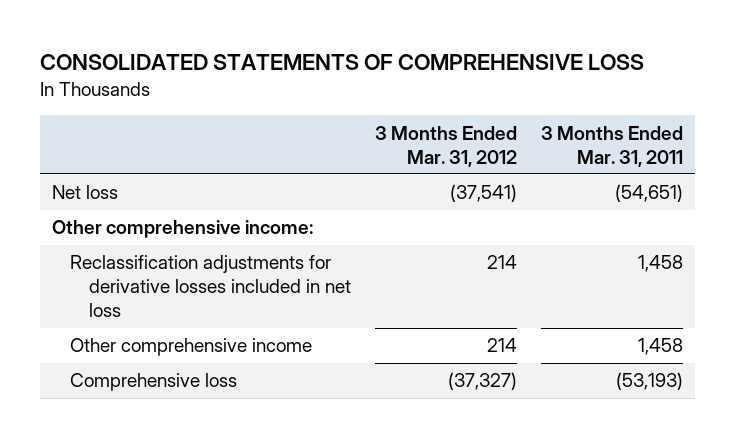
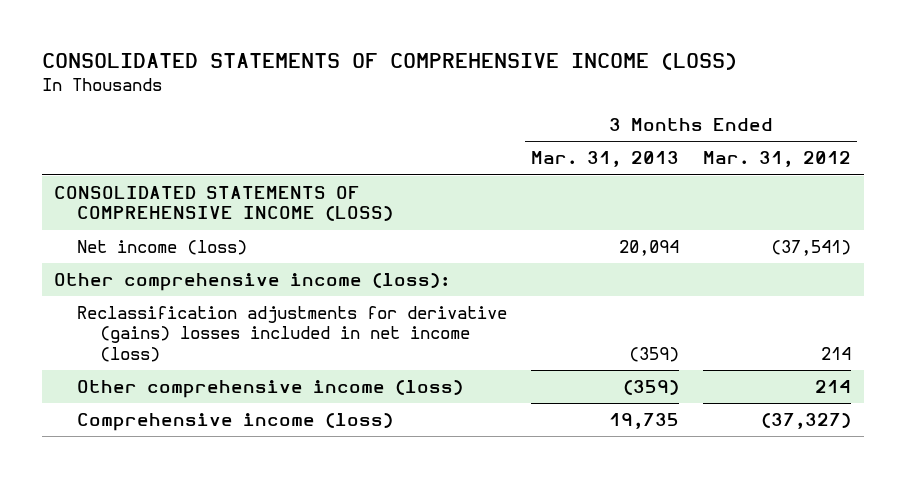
[40,54,645,71] CONSOLIDATED STATEMENTS OF COMPREHENSIVE LOSS -> [42,53,738,71] CONSOLIDATED STATEMENTS OF COMPREHENSIVE INCOME (LOSS)
[541,125,684,167] 3 Months Ended Mar. 31, 2011 -> none
none -> [531,151,680,168] Mar. 31, 2013
none -> [54,186,394,222] CONSOLIDATED STATEMENTS OF COMPREHENSIVE INCOME (LOSS)
[52,185,119,200] Net loss -> [77,240,248,256] Net income (loss)
[52,220,314,239] Other comprehensive income: -> [54,273,451,292] Other comprehensive income (loss):
[70,255,351,318] Reclassification adjustments for derivative losses included in net loss -> [77,306,508,362] Reclassification adjustments for derivative (gains) losses included in net income (loss)
[70,338,313,357] Other comprehensive income -> [77,380,464,399] Other comprehensive income (loss)
[70,373,238,392] Comprehensive loss -> [77,413,394,432] Comprehensive income (loss)

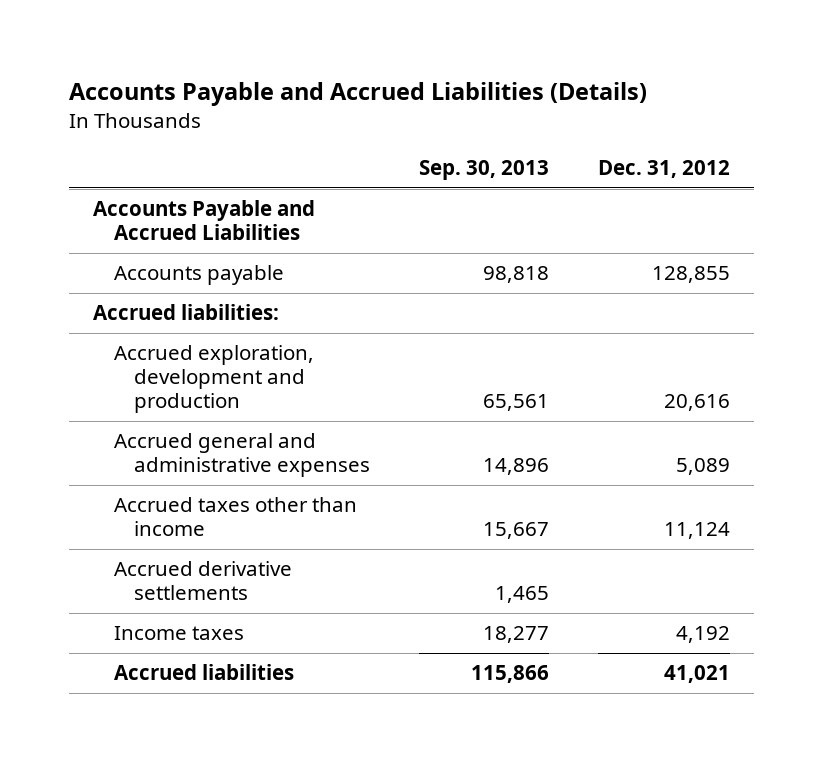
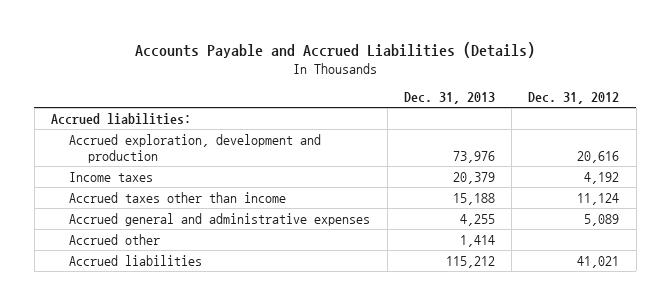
[419,160,550,181] Sep. 30, 2013 -> none
none -> [403,92,495,105] Dec. 31, 2013
[93,200,316,241] Accounts Payable and Accrued Liabilities -> none
[113,265,284,286] Accounts payable -> none
[113,561,292,601] Accrued derivative settlements -> none
[113,497,357,537] Accrued taxes other than income -> [69,191,287,203] Accrued taxes other than income
[113,433,371,478] Accrued general and administrative expenses -> [69,212,371,226] Accrued general and administrative expenses
none -> [69,233,161,245] Accrued other

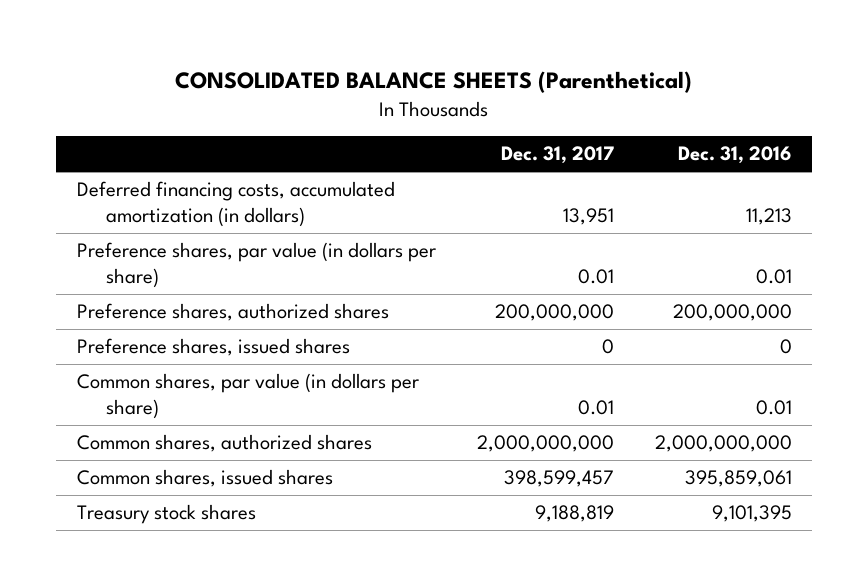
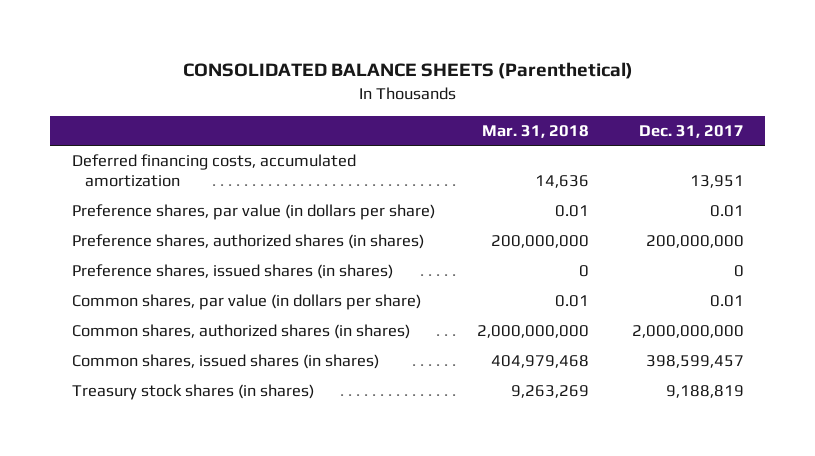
[677,146,792,165] Dec. 31, 2016 -> none
none -> [482,124,590,138] Mar. 31, 2018
[76,181,395,228] Deferred financing costs, accumulated amortization (in dollars) -> [71,154,356,188] Deferred financing costs, accumulated amortization
[76,303,389,322] Preference shares, authorized shares -> [71,234,424,250] Preference shares, authorized shares (in shares)
[76,338,350,357] Preference shares, issued shares -> [71,264,393,280] Preference shares, issued shares (in shares)
[76,434,372,453] Common shares, authorized shares -> [71,324,410,340] Common shares, authorized shares (in shares)
[76,469,333,488] Common shares, issued shares -> [71,354,379,370] Common shares, issued shares (in shares)
[76,504,256,525] Treasury stock shares -> [71,384,314,401] Treasury stock shares (in shares)

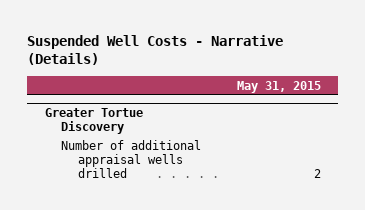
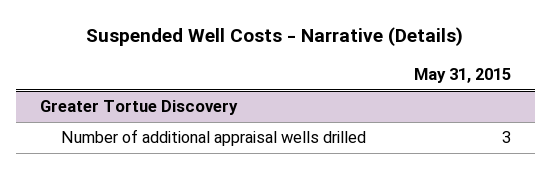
[313,168,321,178] 2 -> [501,131,511,144] 3

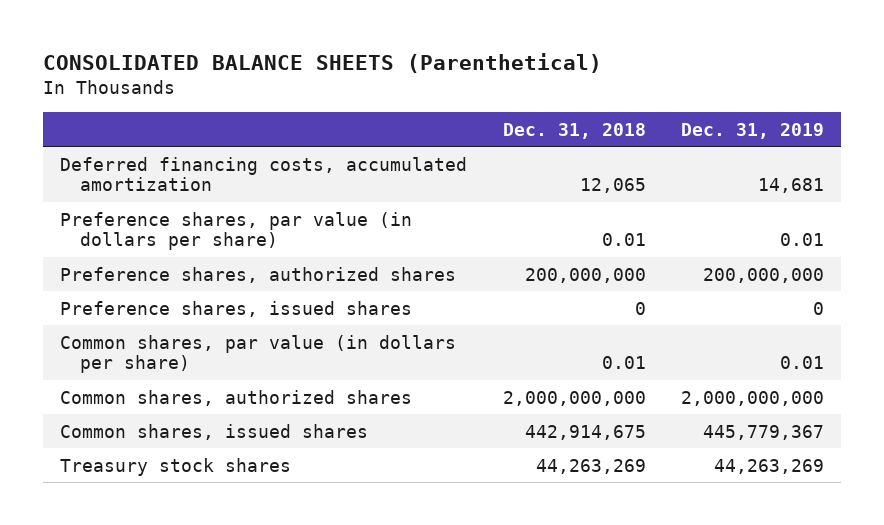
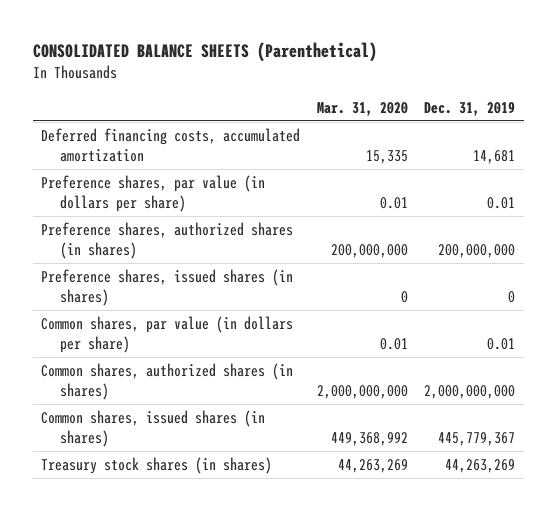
[502,122,646,139] Dec. 31, 2018 -> none
none -> [316,101,408,116] Mar. 31, 2020
[60,266,457,283] Preference shares, authorized shares -> [41,222,294,260] Preference shares, authorized shares (in shares)
[60,300,413,317] Preference shares, issued shares -> [41,269,294,307] Preference shares, issued shares (in shares)
[60,389,413,406] Common shares, authorized shares -> [41,363,294,401] Common shares, authorized shares (in shares)
[60,423,369,440] Common shares, issued shares -> [41,410,266,448] Common shares, issued shares (in shares)
[60,457,292,476] Treasury stock shares -> [41,457,273,475] Treasury stock shares (in shares)

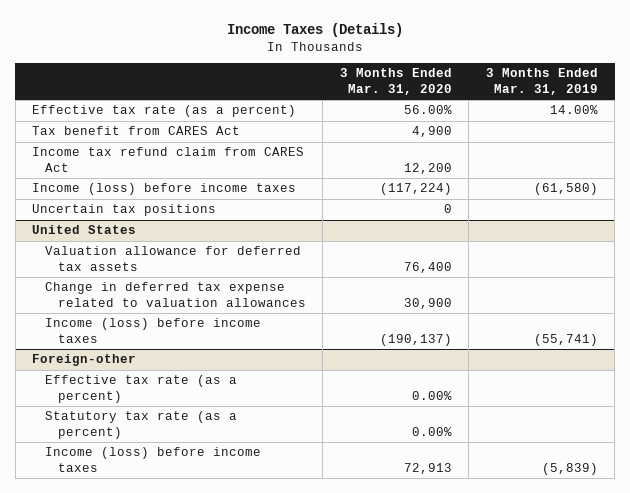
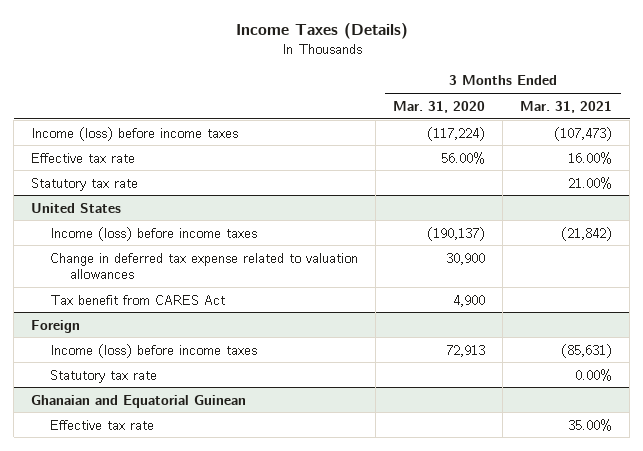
[485,68,598,95] 3 Months Ended Mar. 31, 2019 -> none
none -> [520,100,613,113] Mar. 31, 2021
[32,105,297,118] Effective tax rate (as a percent) -> none
[32,126,241,136] Tax benefit from CARES Act -> none
[32,147,305,172] Income tax refund claim from CARES Act -> none
[32,204,217,217] Uncertain tax positions -> none
none -> [31,152,136,163] Effective tax rate
none -> [31,177,139,191] Statutory tax rate
[45,246,302,271] Valuation allowance for deferred tax assets -> none
[45,375,238,403] Effective tax rate (as a percent) -> none
[45,411,238,439] Statutory tax rate (as a percent) -> none
[45,282,306,307] Change in deferred tax expense related to valuation allowances -> [50,252,359,280] Change in deferred tax expense related to valuation allowances
none -> [50,294,226,305] Tax benefit from CARES Act
[32,354,137,367] Foreign-other -> [31,319,81,333] Foreign
none -> [50,369,158,383] Statutory tax rate
none -> [31,394,247,408] Ghanaian and Equatorial Guinean
none -> [50,419,155,430] Effective tax rate

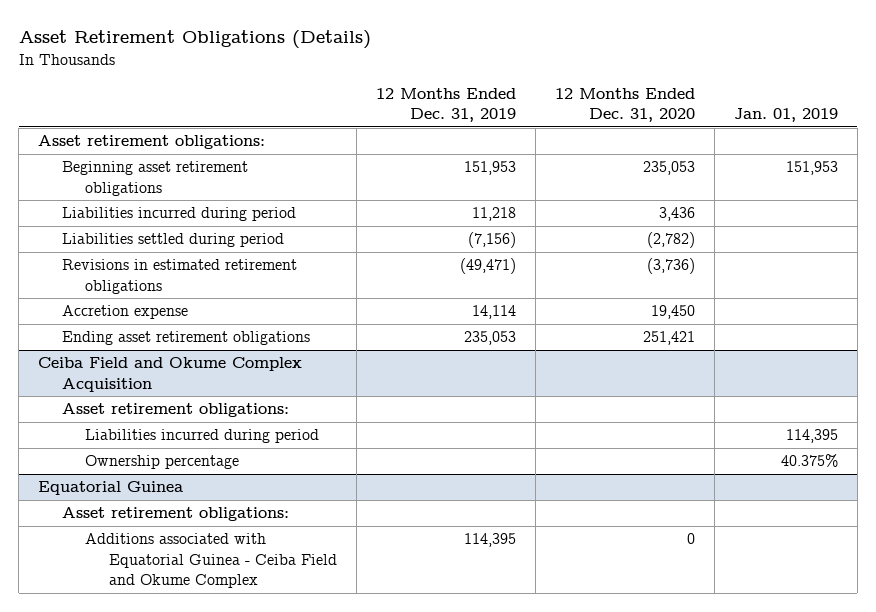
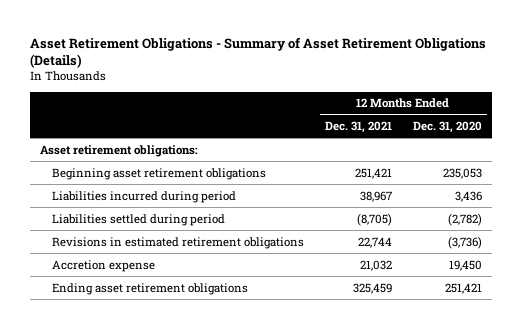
[18,30,371,50] Asset Retirement Obligations (Details) -> [30,36,487,69] Asset Retirement Obligations - Summary of Asset Retirement Obligations (Details)
[375,87,516,123] 12 Months Ended Dec. 31, 2019 -> none
[733,108,838,123] Jan. 01, 2019 -> none
none -> [324,120,392,133] Dec. 31, 2021
[38,357,303,392] Ceiba Field and Okume Complex Acquisition -> none
[61,403,289,418] Asset retirement obligations: -> none
[85,429,320,444] Liabilities incurred during period -> none
[85,455,240,470] Ownership percentage -> none
[38,481,184,496] Equatorial Guinea -> none
[61,507,289,522] Asset retirement obligations: -> none
[85,533,337,589] Additions associated with Equatorial Guinea - Ceiba Field and Okume Complex -> none

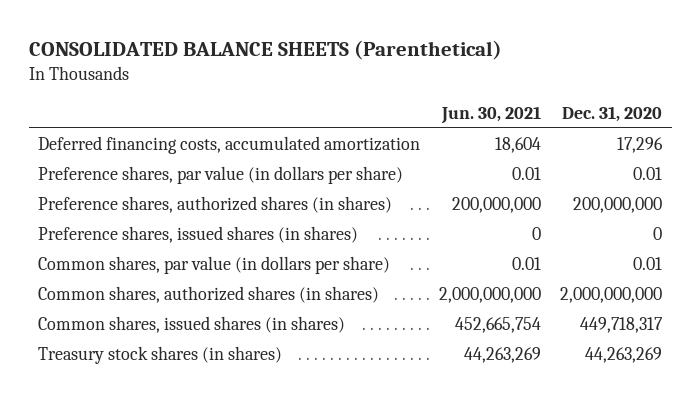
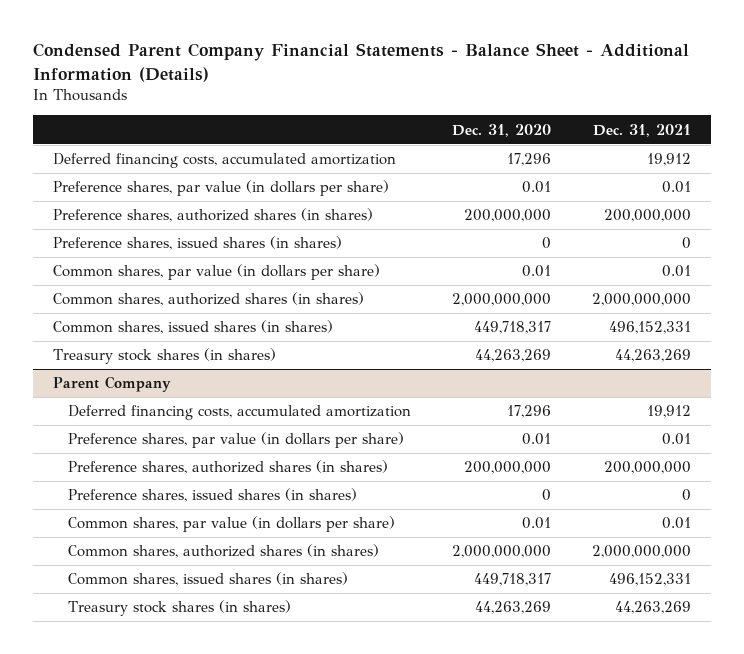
[28,40,502,61] CONSOLIDATED BALANCE SHEETS (Parenthetical) -> [32,43,689,82] Condensed Parent Company Financial Statements - Balance Sheet - Additional Information (Details)
[441,105,542,124] Jun. 30, 2021 -> none
none -> [592,123,691,137] Dec. 31, 2021
none -> [53,376,172,393] Parent Company
none -> [67,405,411,421] Deferred financing costs, accumulated amortization
none -> [67,432,404,449] Preference shares, par value (in dollars per share)
none -> [67,460,388,475] Preference shares, authorized shares (in shares)
none -> [67,488,357,503] Preference shares, issued shares (in shares)
none -> [67,516,395,533] Common shares, par value (in dollars per share)
none -> [67,544,379,559] Common shares, authorized shares (in shares)
none -> [67,572,348,587] Common shares, issued shares (in shares)
none -> [67,600,291,617] Treasury stock shares (in shares)

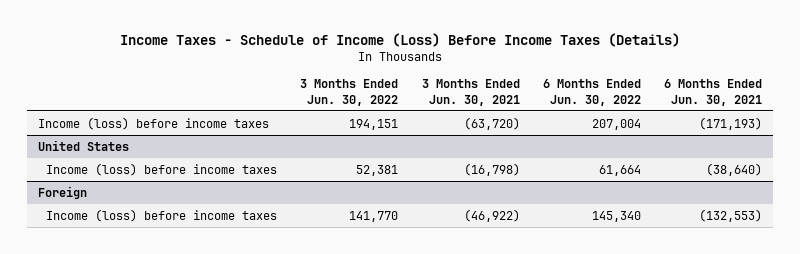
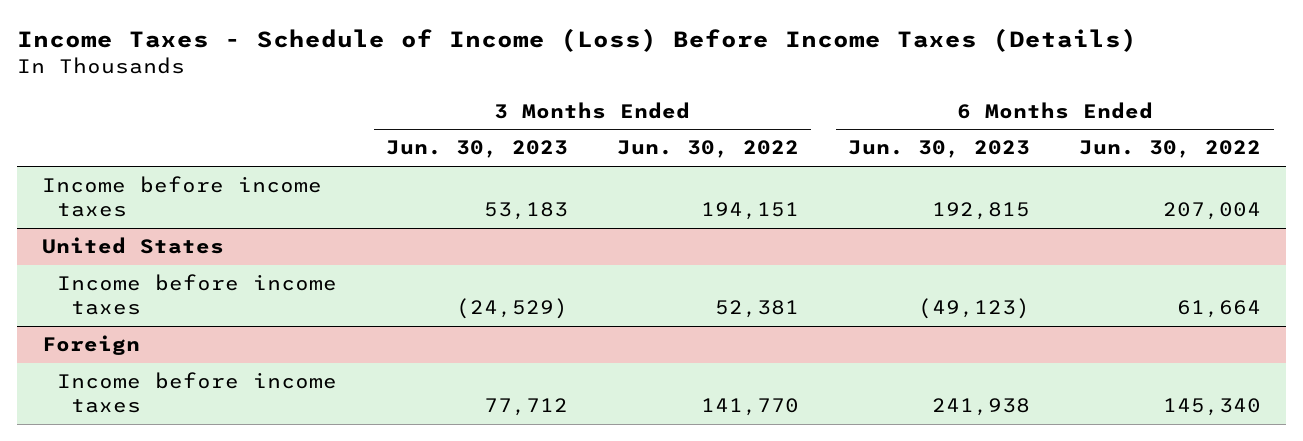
[421,79,520,106] 3 Months Ended Jun. 30, 2021 -> none
[663,79,762,106] 6 Months Ended Jun. 30, 2021 -> none
none -> [385,140,568,159] Jun. 30, 2023
none -> [848,140,1031,159] Jun. 30, 2023
[38,116,270,130] Income (loss) before income taxes -> [41,176,322,218] Income before income taxes
[46,162,278,176] Income (loss) before income taxes -> [56,274,337,316] Income before income taxes
[46,208,278,222] Income (loss) before income taxes -> [56,372,337,414] Income before income taxes

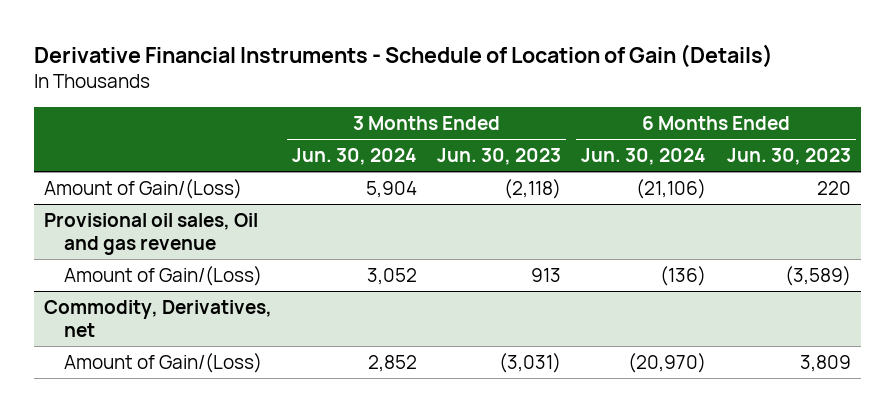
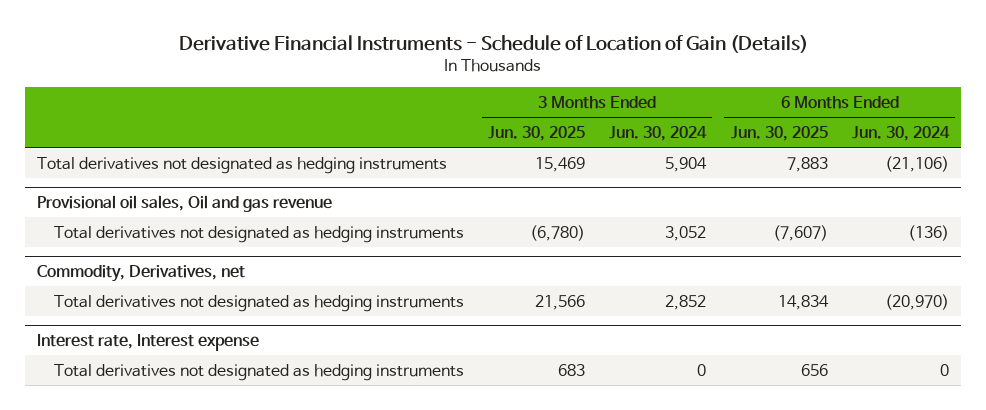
[437,148,562,166] Jun. 30, 2023 -> none
[726,148,851,166] Jun. 30, 2023 -> none
none -> [487,125,585,141] Jun. 30, 2025
none -> [730,125,828,141] Jun. 30, 2025
[43,178,242,199] Amount of Gain/(Loss) -> [37,156,448,174] Total derivatives not designated as hedging instruments
[64,265,263,286] Amount of Gain/(Loss) -> [53,225,464,243] Total derivatives not designated as hedging instruments
[64,352,263,373] Amount of Gain/(Loss) -> [53,294,464,312] Total derivatives not designated as hedging instruments
none -> [37,333,260,351] Interest rate, Interest expense
none -> [53,363,464,381] Total derivatives not designated as hedging instruments

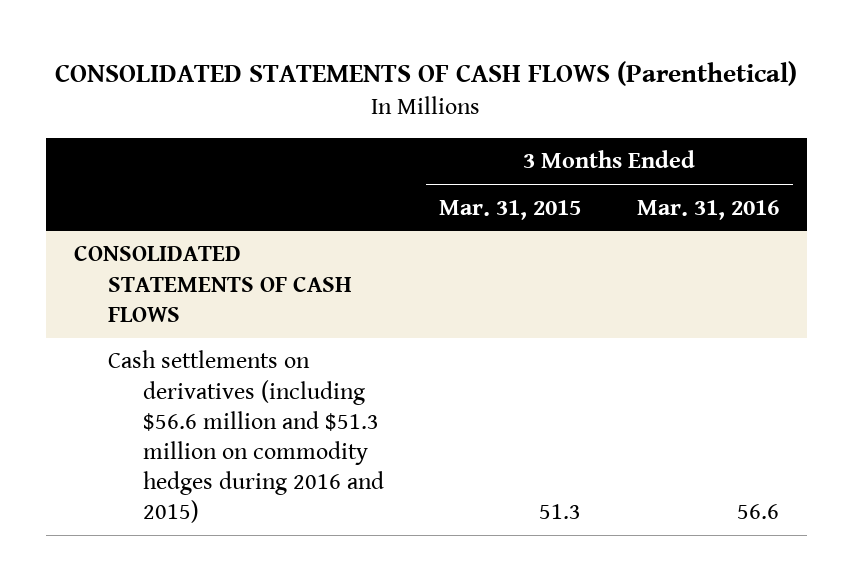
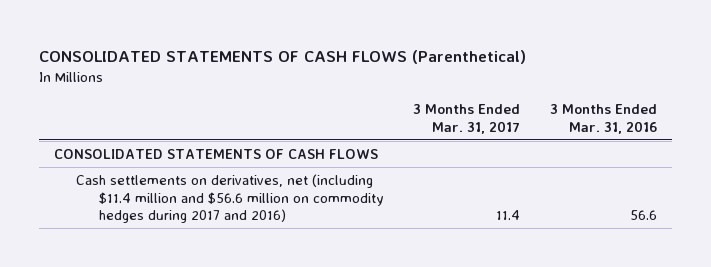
[439,199,582,220] Mar. 31, 2015 -> none
none -> [413,104,521,134] 3 Months Ended Mar. 31, 2017
[108,350,384,524] Cash settlements on derivatives (including $56.6 million and $51.3 million on commodity hedges during 2016 and 2015) -> [76,174,384,224] Cash settlements on derivatives, net (including $11.4 million and $56.6 million on commodity hedges during 2017 and 2016)

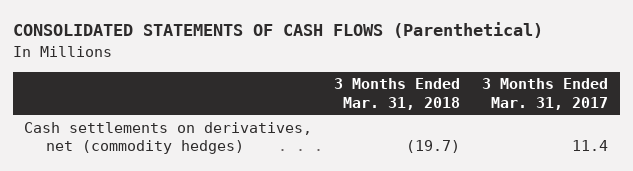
[550,104,658,134] 3 Months Ended Mar. 31, 2016 -> none
none -> [334,78,461,110] 3 Months Ended Mar. 31, 2018
[54,149,379,160] CONSOLIDATED STATEMENTS OF CASH FLOWS -> none
[76,174,384,224] Cash settlements on derivatives, net (including $11.4 million and $56.6 million on commodity hedges during 2017 and 2016) -> [24,121,313,155] Cash settlements on derivatives, net (commodity hedges)

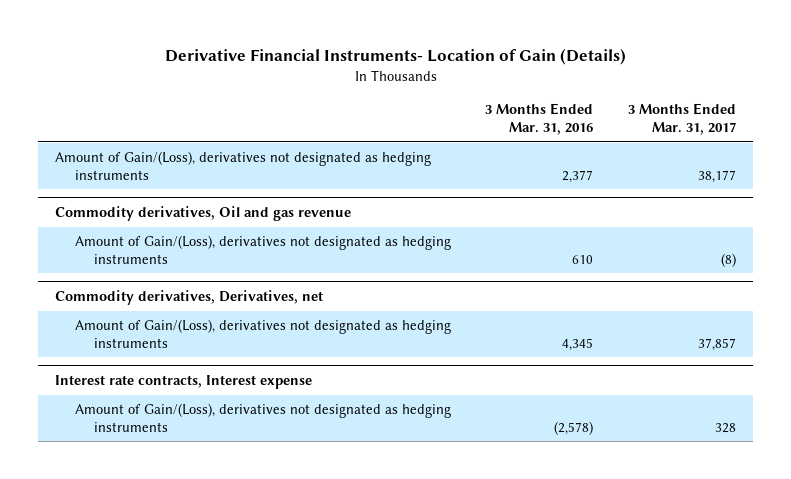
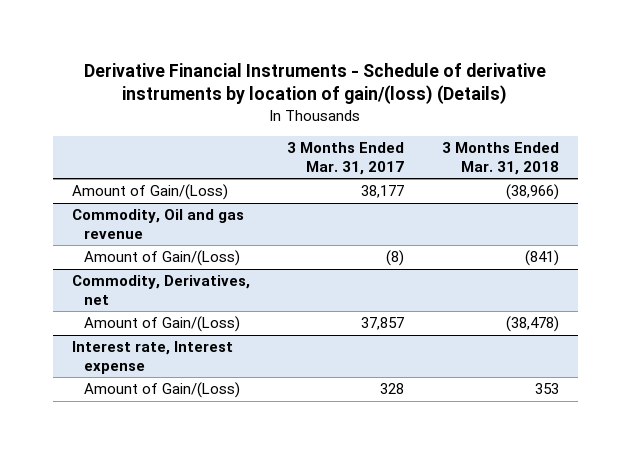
[164,47,626,65] Derivative Financial Instruments- Location of Gain (Details) -> [84,62,547,105] Derivative Financial Instruments - Schedule of derivative instruments by location of gain/(loss) (Details)
[485,103,594,136] 3 Months Ended Mar. 31, 2016 -> none
none -> [441,142,559,175] 3 Months Ended Mar. 31, 2018
[55,151,432,180] Amount of Gain/(Loss), derivatives not designated as hedging instruments -> [71,184,228,201] Amount of Gain/(Loss)
[55,205,352,221] Commodity derivatives, Oil and gas revenue -> [71,209,244,239] Commodity, Oil and gas revenue
[74,235,451,264] Amount of Gain/(Loss), derivatives not designated as hedging instruments -> [83,250,240,267] Amount of Gain/(Loss)
[55,289,324,305] Commodity derivatives, Derivatives, net -> [71,275,250,305] Commodity, Derivatives, net
[74,319,451,348] Amount of Gain/(Loss), derivatives not designated as hedging instruments -> [83,316,240,333] Amount of Gain/(Loss)
[55,374,313,389] Interest rate contracts, Interest expense -> [71,341,233,374] Interest rate, Interest expense
[74,403,451,432] Amount of Gain/(Loss), derivatives not designated as hedging instruments -> [83,382,240,399] Amount of Gain/(Loss)

